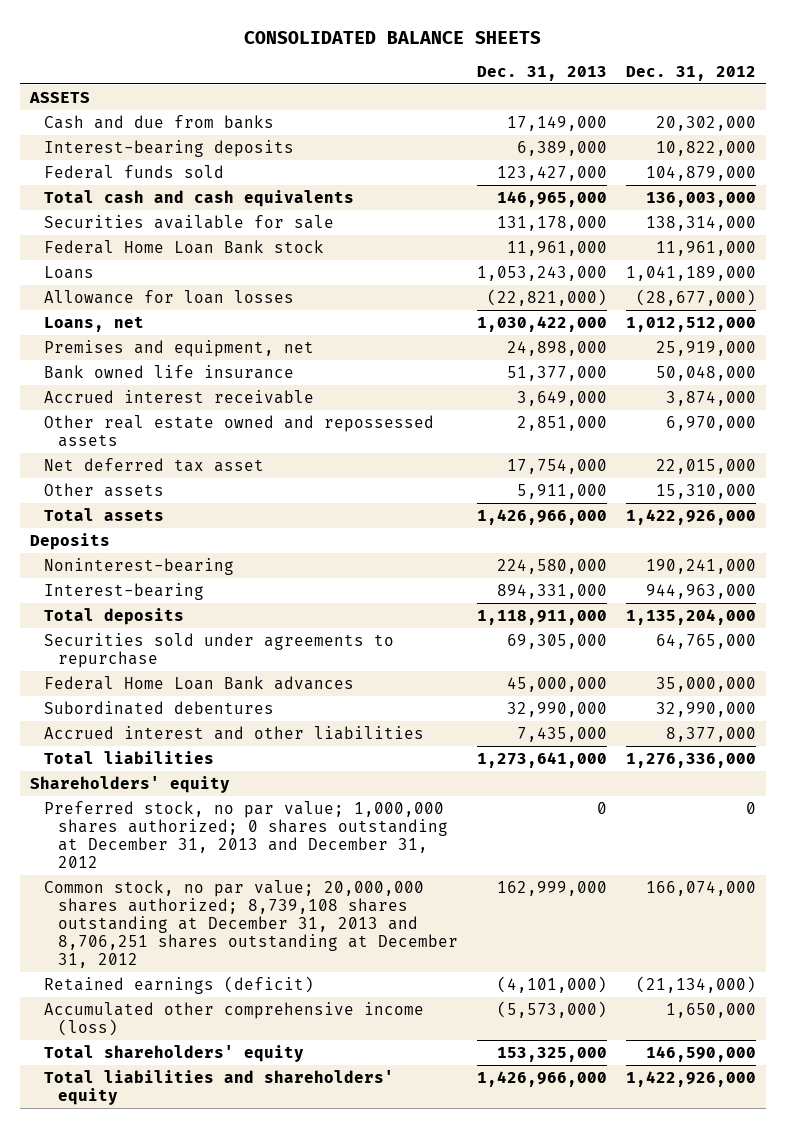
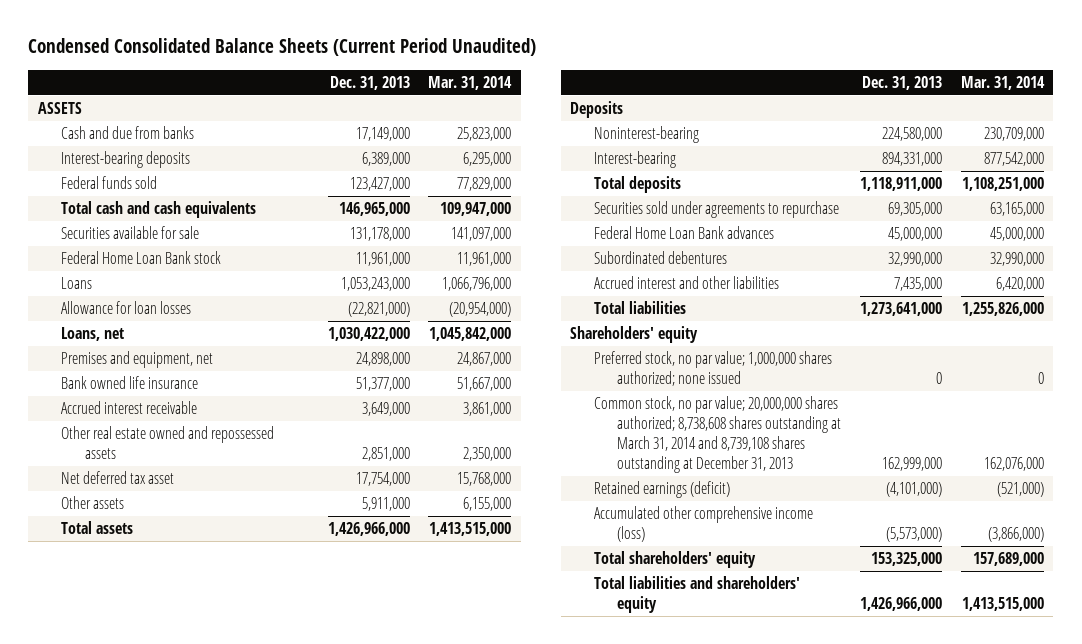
[244,31,542,45] CONSOLIDATED BALANCE SHEETS -> [28,38,537,57] Condensed Consolidated Balance Sheets (Current Period Unaudited)
[626,66,757,82] Dec. 31, 2012 -> none
none -> [428,75,513,90] Mar. 31, 2014
[44,800,449,868] Preferred stock, no par value; 1,000,000 shares authorized; 0 shares outstanding at December 31, 2013 and December 31, 2012 -> [593,351,832,387] Preferred stock, no par value; 1,000,000 shares authorized; none issued
[44,879,459,968] Common stock, no par value; 20,000,000 shares authorized; 8,739,108 shares outstanding at December 31, 2013 and 8,706,251 shares outstanding at December 31, 2012 -> [593,396,842,474] Common stock, no par value; 20,000,000 shares authorized; 8,738,608 shares outstanding at March 31, 2014 and 8,739,108 shares outstanding at December 31, 2013

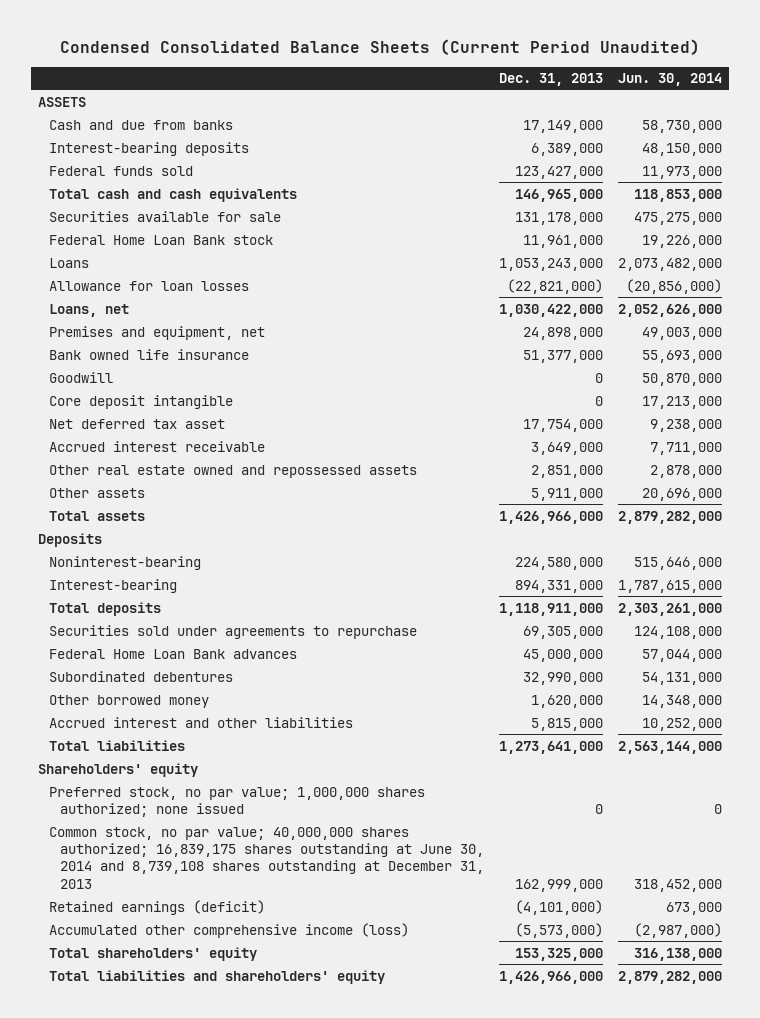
[428,75,513,90] Mar. 31, 2014 -> none
none -> [617,73,722,87] Jun. 30, 2014
none -> [49,371,114,383] Goodwill
none -> [49,394,234,409] Core deposit intangible
[61,471,175,485] Net deferred tax asset -> [49,418,226,429] Net deferred tax asset
none -> [49,694,210,708] Other borrowed money
[894,277,943,292] 7,435,000 -> [530,717,603,731] 5,815,000
[593,396,842,474] Common stock, no par value; 20,000,000 shares authorized; 8,738,608 shares outstanding at March 31, 2014 and 8,739,108 shares outstanding at December 31, 2013 -> [49,826,484,889] Common stock, no par value; 40,000,000 shares authorized; 16,839,175 shares outstanding at June 30, 2014 and 8,739,108 shares outstanding at December 31, 2013

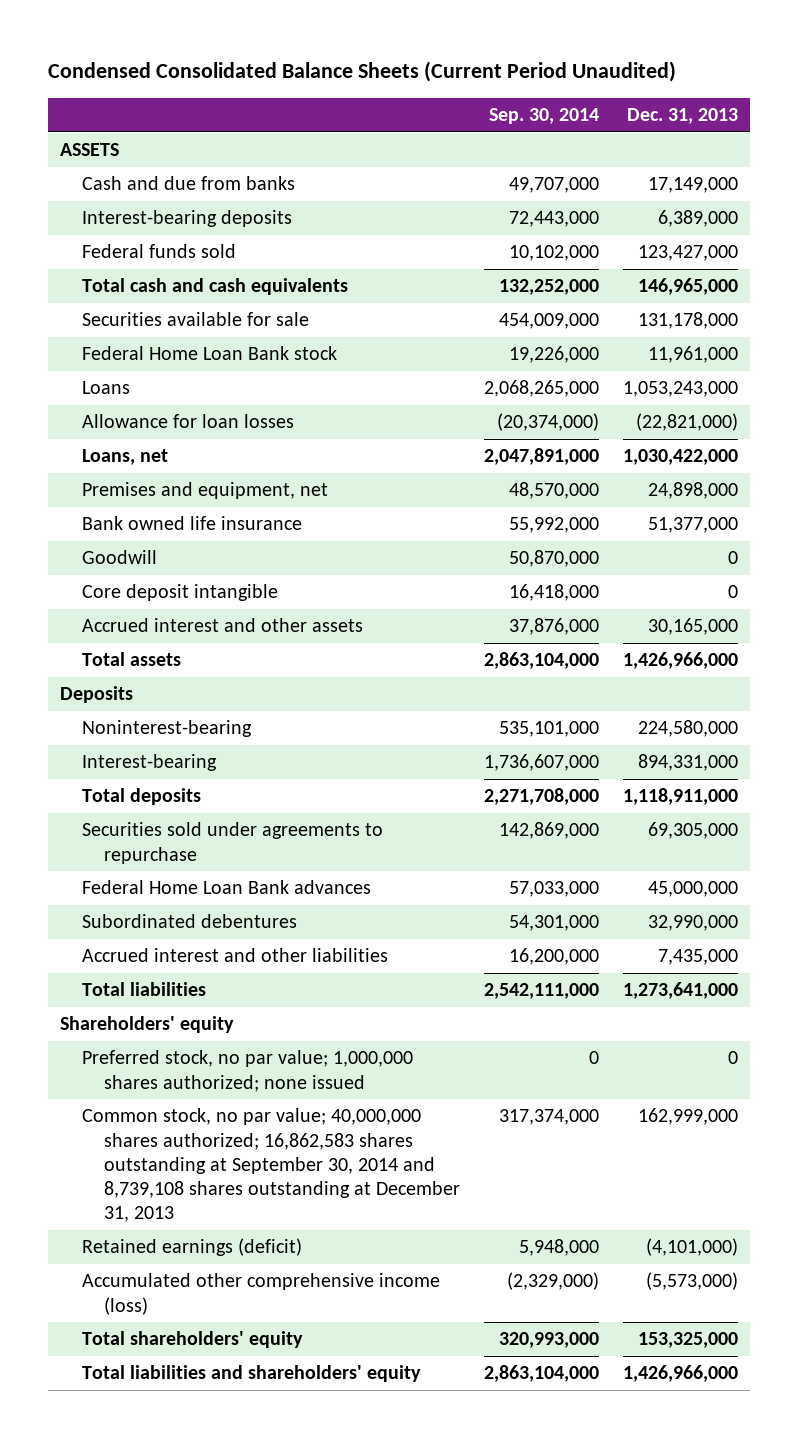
[617,73,722,87] Jun. 30, 2014 -> none
none -> [489,107,600,124] Sep. 30, 2014
[49,418,226,429] Net deferred tax asset -> none
[49,440,266,452] Accrued interest receivable -> none
[49,464,418,478] Other real estate owned and repossessed assets -> none
[49,487,146,498] Other assets -> [82,618,364,633] Accrued interest and other assets
[530,487,603,501] 5,911,000 -> [648,618,739,636] 30,165,000
[49,694,210,708] Other borrowed money -> none
[530,717,603,731] 5,815,000 -> [658,949,739,966] 7,435,000
[49,826,484,889] Common stock, no par value; 40,000,000 shares authorized; 16,839,175 shares outstanding at June 30, 2014 and 8,739,108 shares outstanding at December 31, 2013 -> [82,1108,461,1223] Common stock, no par value; 40,000,000 shares authorized; 16,862,583 shares outstanding at September 30, 2014 and 8,739,108 shares outstanding at December 31, 2013

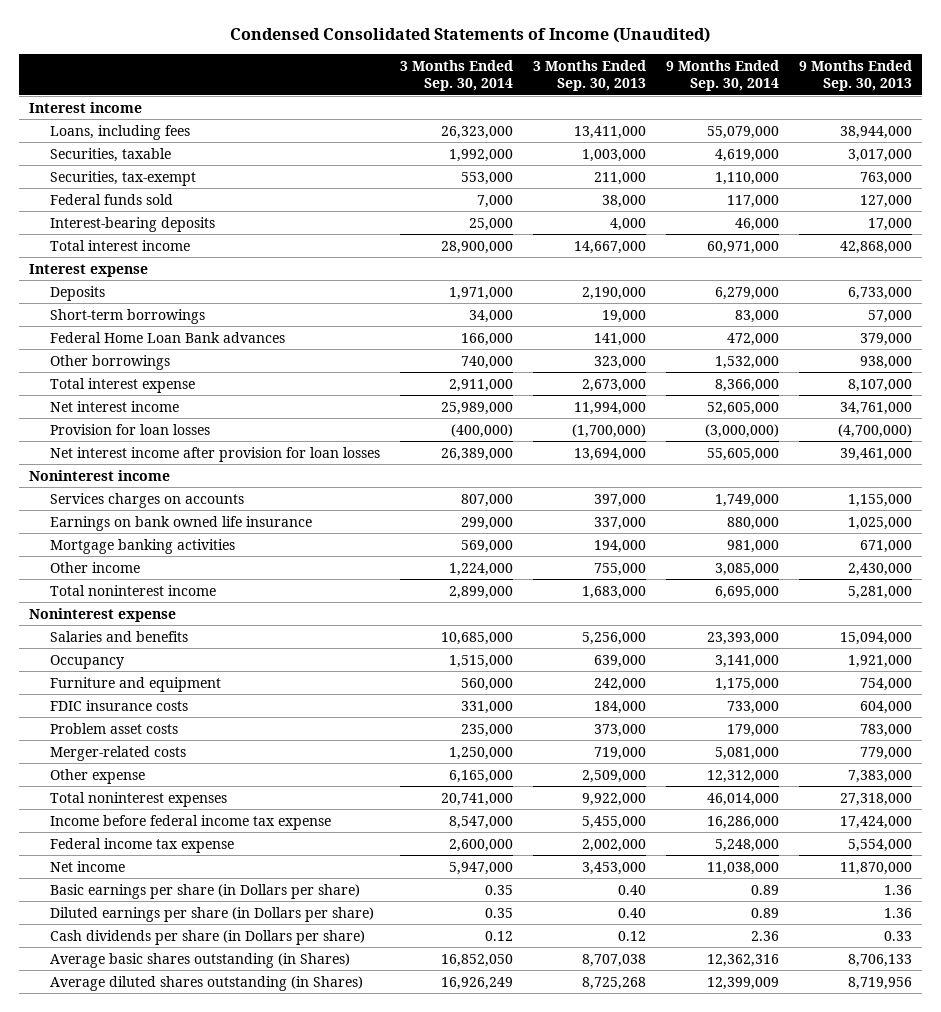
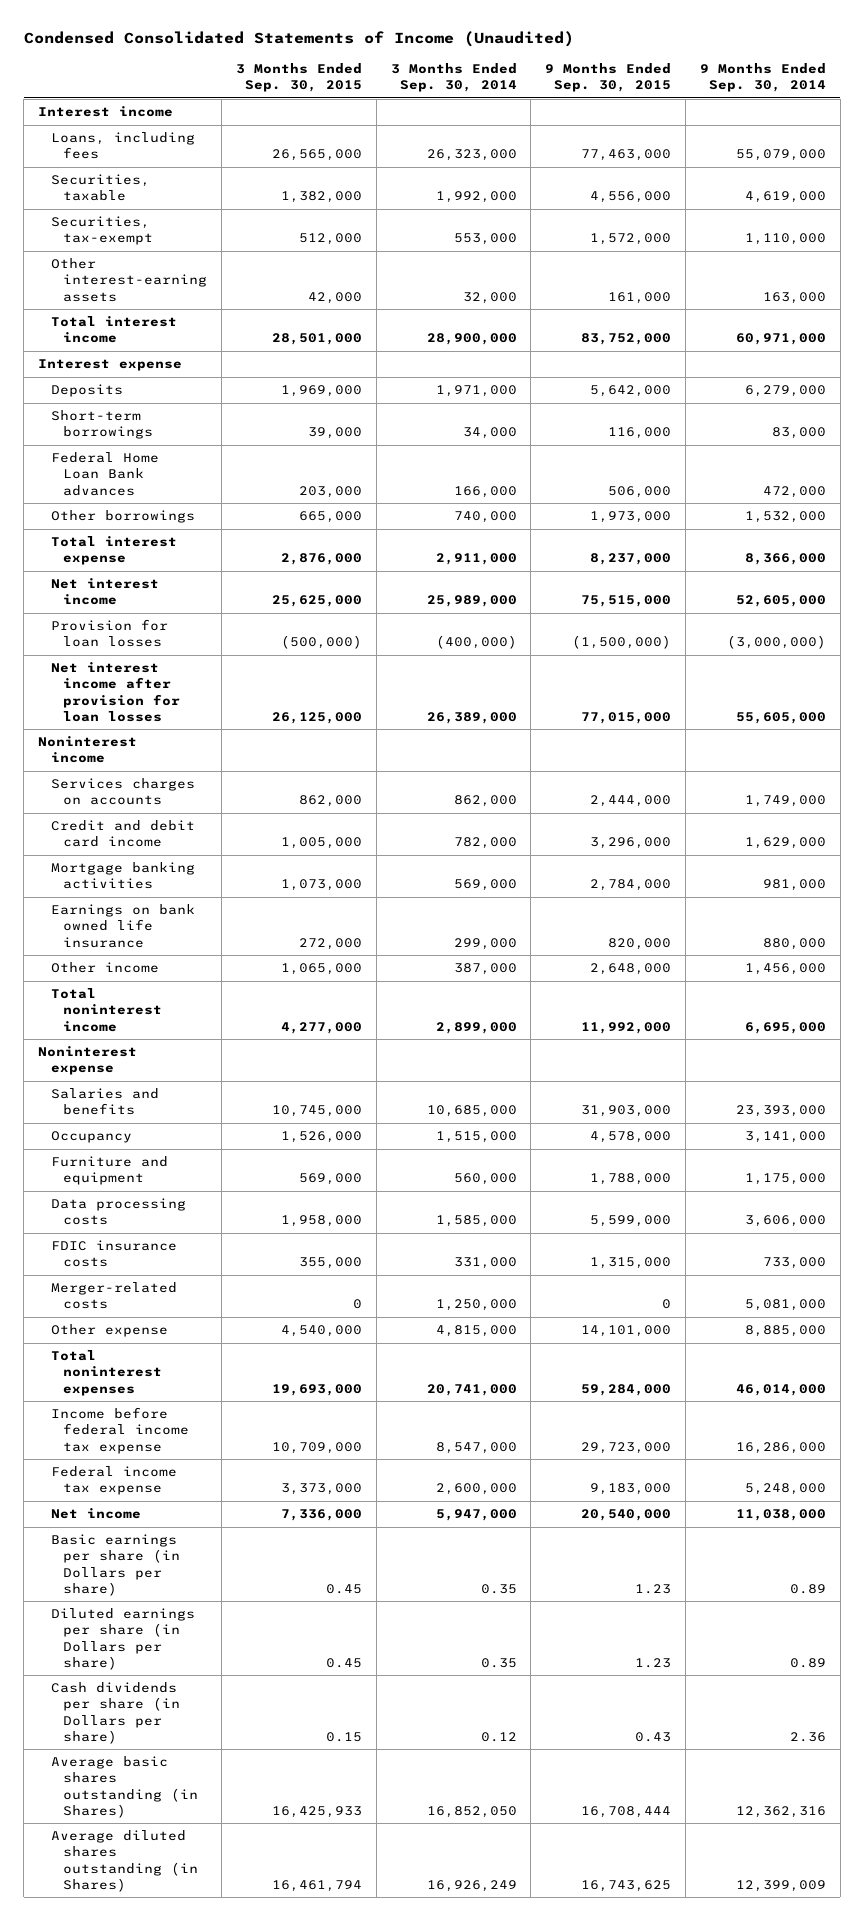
[532,59,646,92] 3 Months Ended Sep. 30, 2013 -> none
[799,59,913,92] 9 Months Ended Sep. 30, 2013 -> none
none -> [235,63,362,93] 3 Months Ended Sep. 30, 2015
none -> [545,63,672,93] 9 Months Ended Sep. 30, 2015
[49,193,173,205] Federal funds sold -> none
[49,216,215,232] Interest-bearing deposits -> none
none -> [50,258,208,302] Other interest-earning assets
[460,493,513,507] 807,000 -> [453,795,517,808] 862,000
none -> [50,820,195,848] Credit and debit card income
[49,515,312,531] Earnings on bank owned life insurance -> [50,904,195,948] Earnings on bank owned life insurance
[448,562,513,576] 1,224,000 -> [453,963,517,976] 387,000
[714,562,779,576] 3,085,000 -> [744,963,826,976] 1,456,000
none -> [50,1198,186,1226] Data processing costs
[49,722,178,734] Problem asset costs -> none
[448,769,513,783] 6,165,000 -> [435,1325,517,1338] 4,815,000
[706,769,779,783] 12,312,000 -> [744,1325,826,1338] 8,885,000

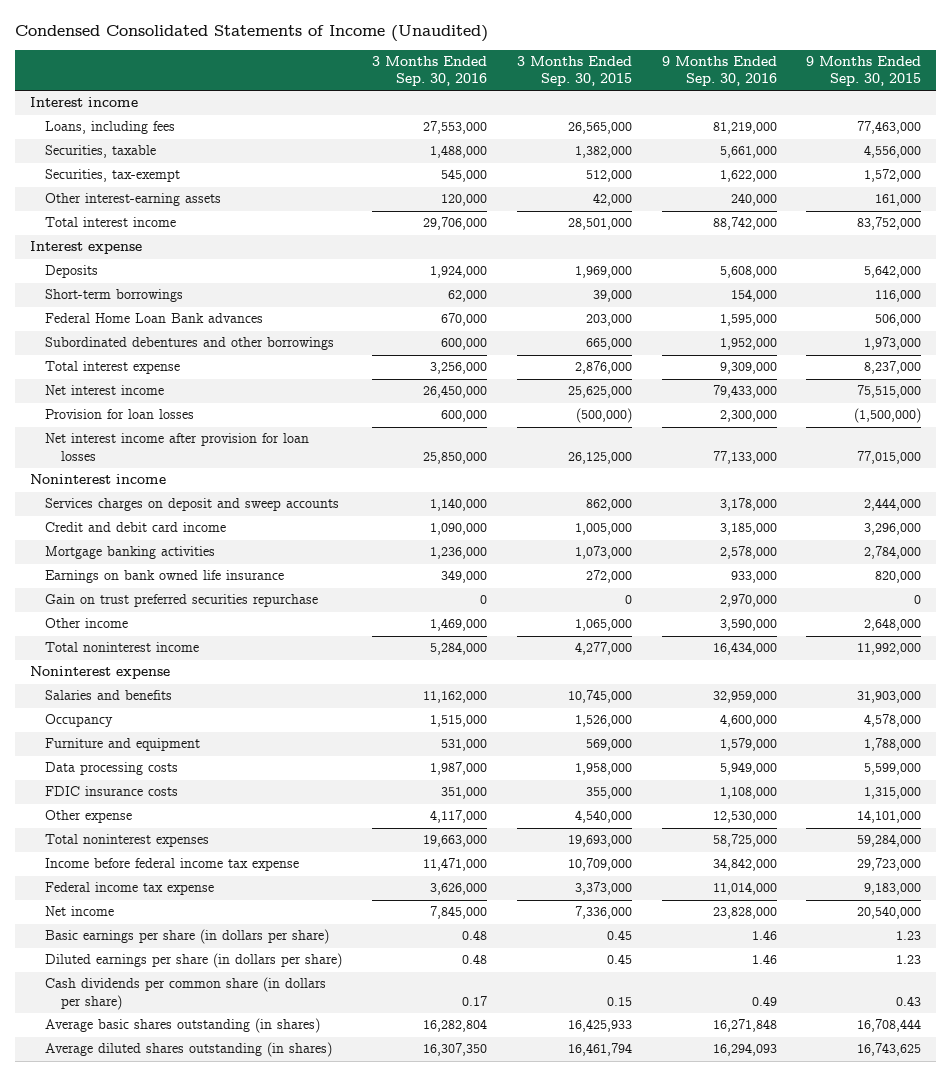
[390,63,517,93] 3 Months Ended Sep. 30, 2014 -> none
[699,63,826,93] 9 Months Ended Sep. 30, 2014 -> none
none -> [372,56,488,87] 3 Months Ended Sep. 30, 2016
none -> [661,56,777,87] 9 Months Ended Sep. 30, 2016
[50,510,195,524] Other borrowings -> [45,337,335,351] Subordinated debentures and other borrowings
[50,778,195,806] Services charges on accounts -> [45,498,340,512] Services charges on deposit and sweep accounts
none -> [45,594,319,608] Gain on trust preferred securities repurchase
[50,1282,177,1310] Merger-related costs -> none
[50,1534,181,1596] Basic earnings per share (in Dollars per share) -> [45,929,330,945] Basic earnings per share (in dollars per share)
[50,1608,195,1670] Diluted earnings per share (in Dollars per share) -> [45,953,343,969] Diluted earnings per share (in dollars per share)
[50,1682,181,1744] Cash dividends per share (in Dollars per share) -> [45,977,327,1010] Cash dividends per common share (in dollars per share)
[50,1756,199,1818] Average basic shares outstanding (in Shares) -> [45,1018,321,1034] Average basic shares outstanding (in shares)
[50,1830,199,1892] Average diluted shares outstanding (in Shares) -> [45,1042,333,1058] Average diluted shares outstanding (in shares)

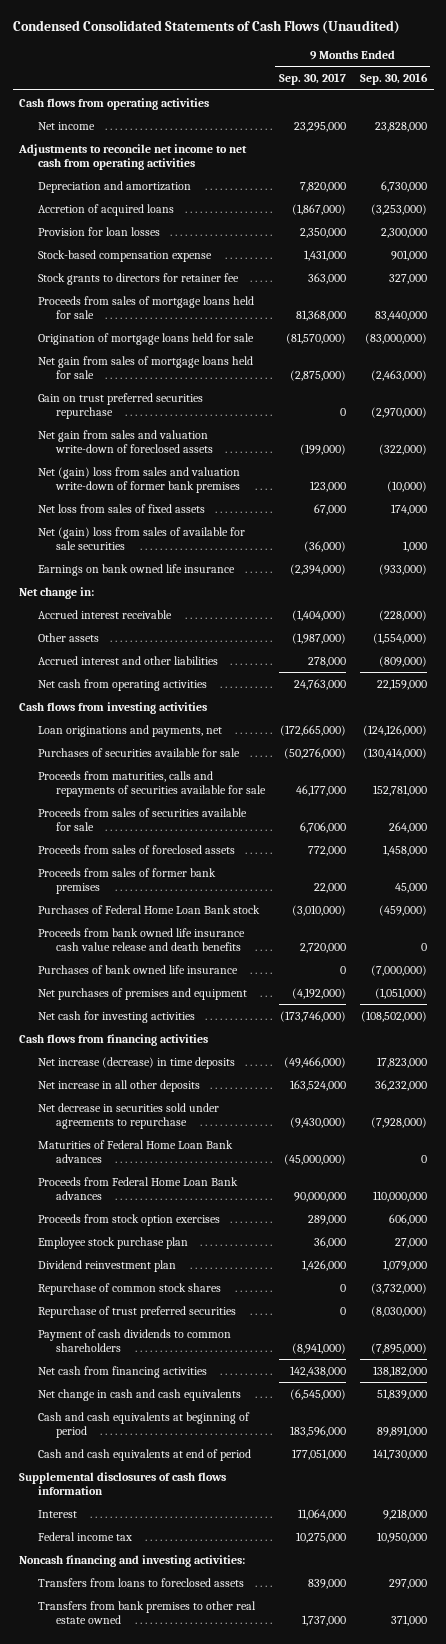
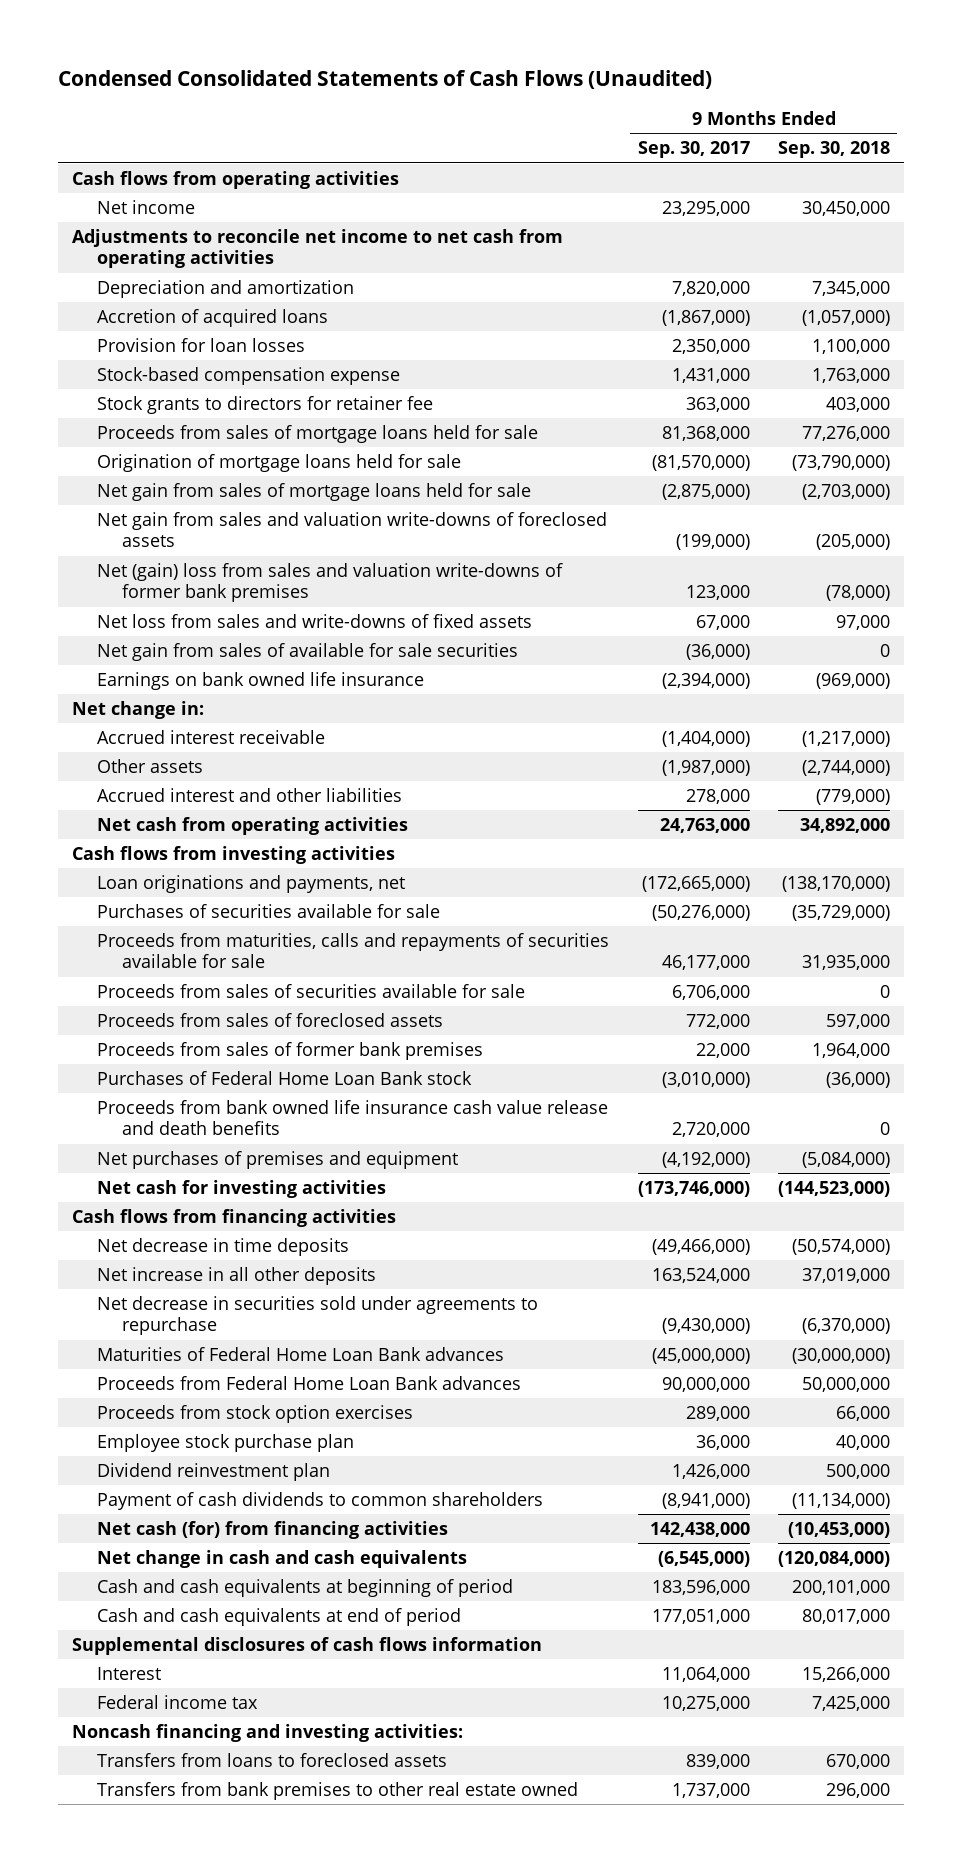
[359,73,428,86] Sep. 30, 2016 -> none
none -> [777,141,890,159] Sep. 30, 2018
[37,392,203,419] Gain on trust preferred securities repurchase -> none
[37,429,214,453] Net gain from sales and valuation write-down of foreclosed assets -> [97,512,608,548] Net gain from sales and valuation write-downs of foreclosed assets
[37,466,241,493] Net (gain) loss from sales and valuation write-down of former bank premises -> [97,563,564,603] Net (gain) loss from sales and valuation write-downs of former bank premises
[37,503,205,513] Net loss from sales of fixed assets -> [97,614,533,629] Net loss from sales and write-downs of fixed assets
[37,526,245,550] Net (gain) loss from sales of available for sale securities -> [97,643,519,662] Net gain from sales of available for sale securities
[37,964,238,974] Purchases of bank owned life insurance -> none
[37,1056,235,1069] Net increase (decrease) in time deposits -> [97,1238,350,1257] Net decrease in time deposits
[37,1282,221,1295] Repurchase of common stock shares -> none
[37,1305,236,1318] Repurchase of trust preferred securities -> none
[37,1365,207,1378] Net cash from financing activities -> [97,1521,449,1540] Net cash (for) from financing activities

